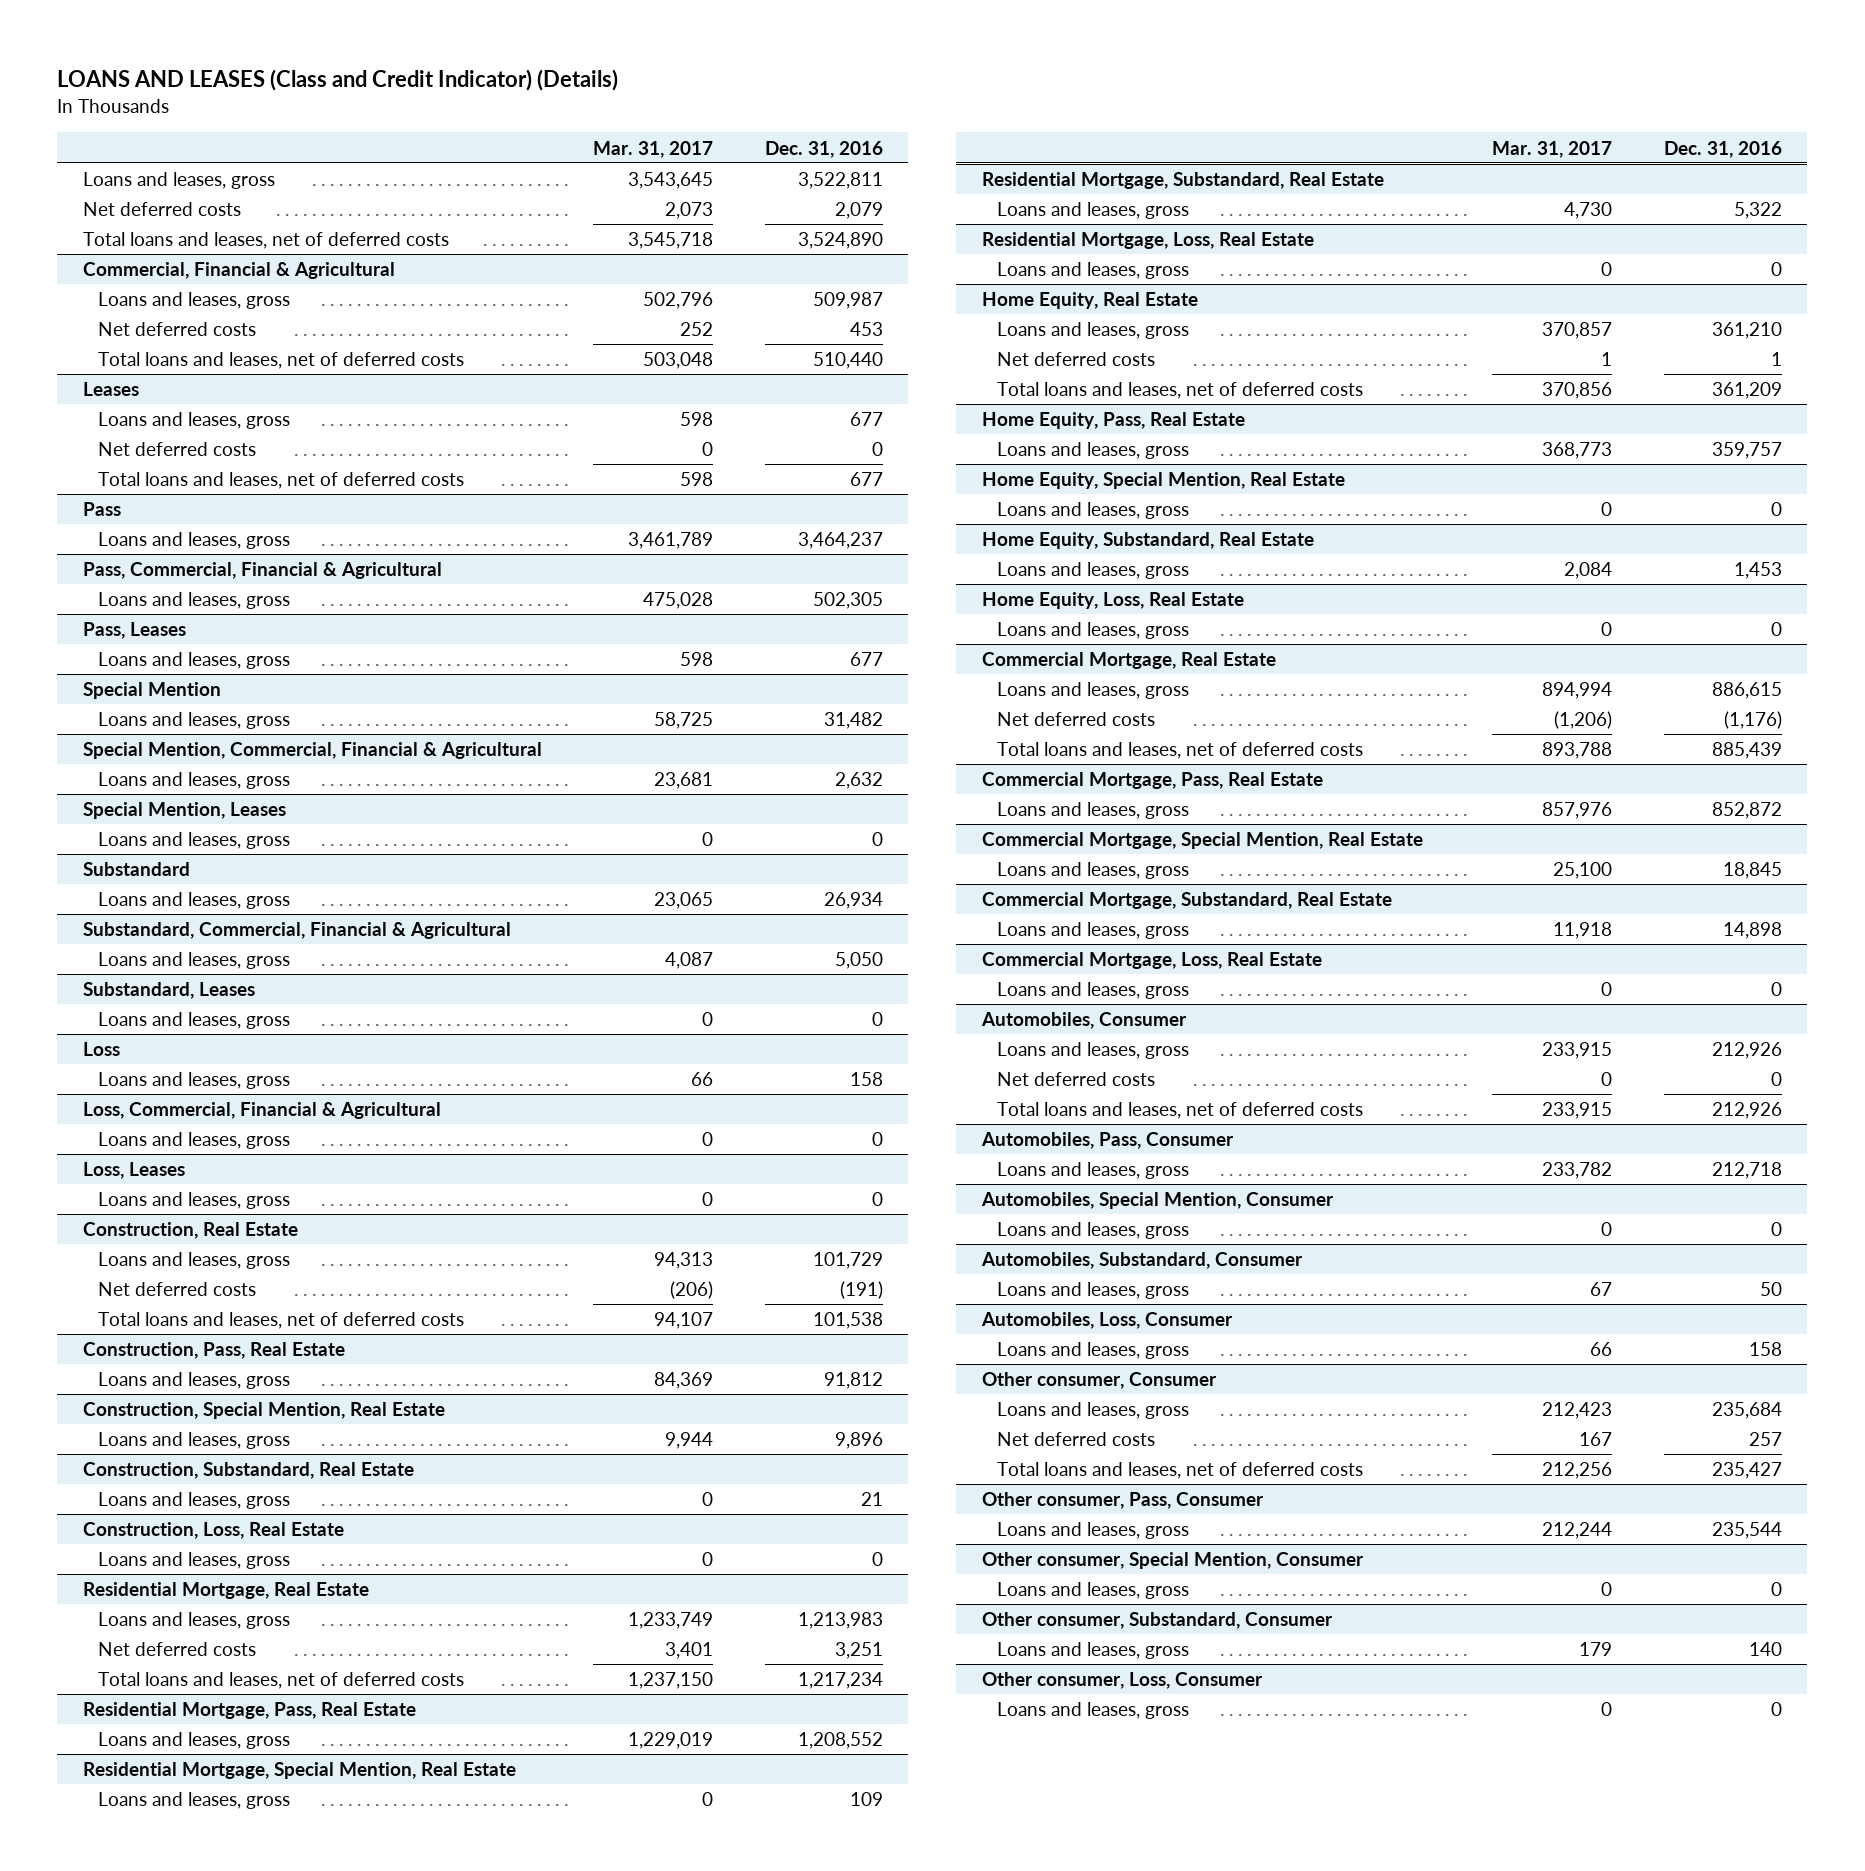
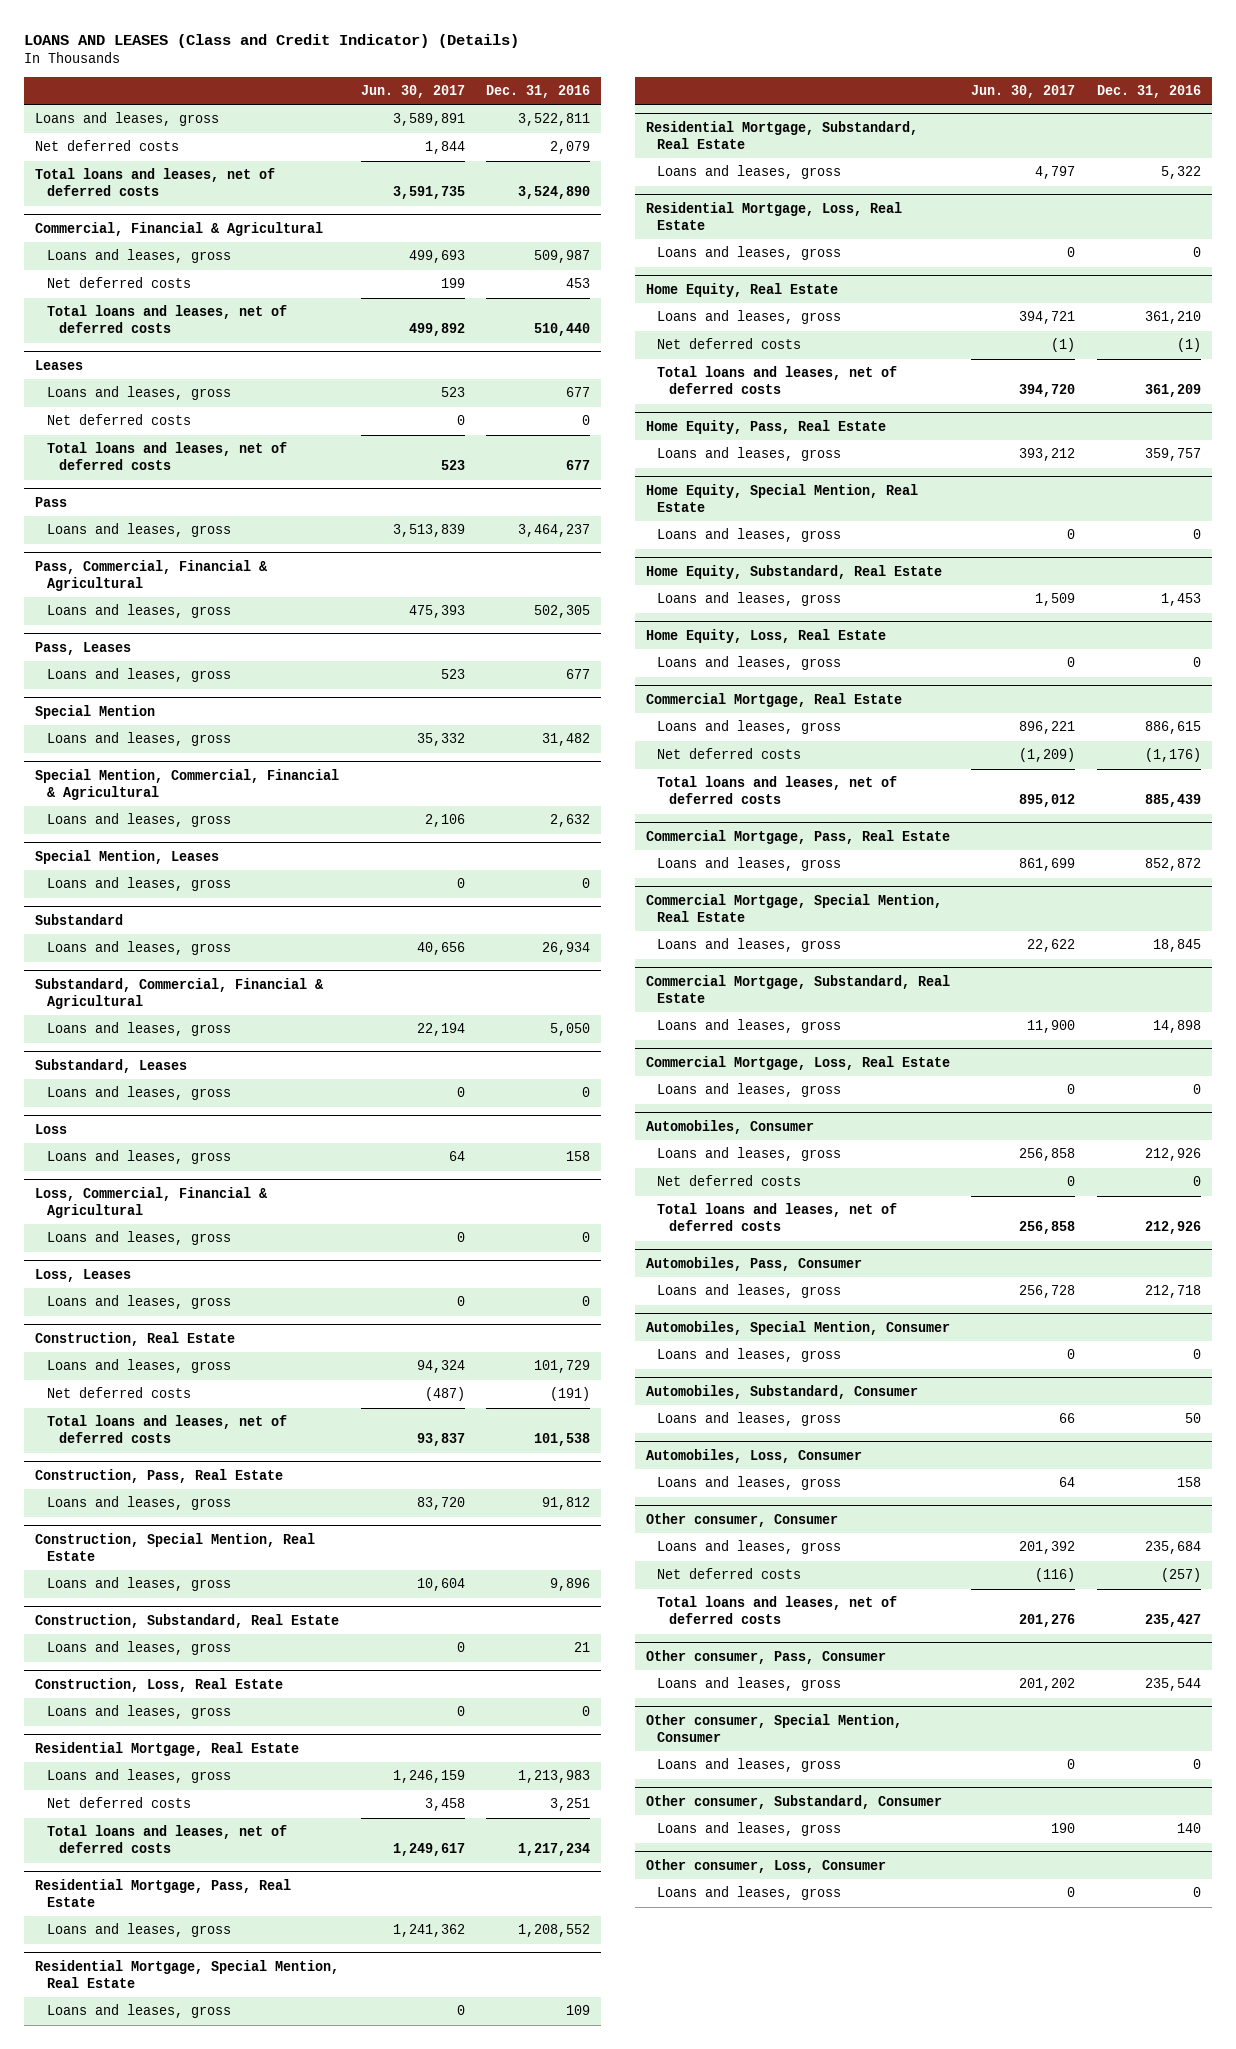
[593,140,714,158] Mar. 31, 2017 -> none
none -> [360,84,465,98] Jun. 30, 2017
[1770,352,1782,367] 1 -> [1176,338,1201,353] (1)
[1748,1432,1782,1447] 257 -> [1160,1568,1201,1583] (257)

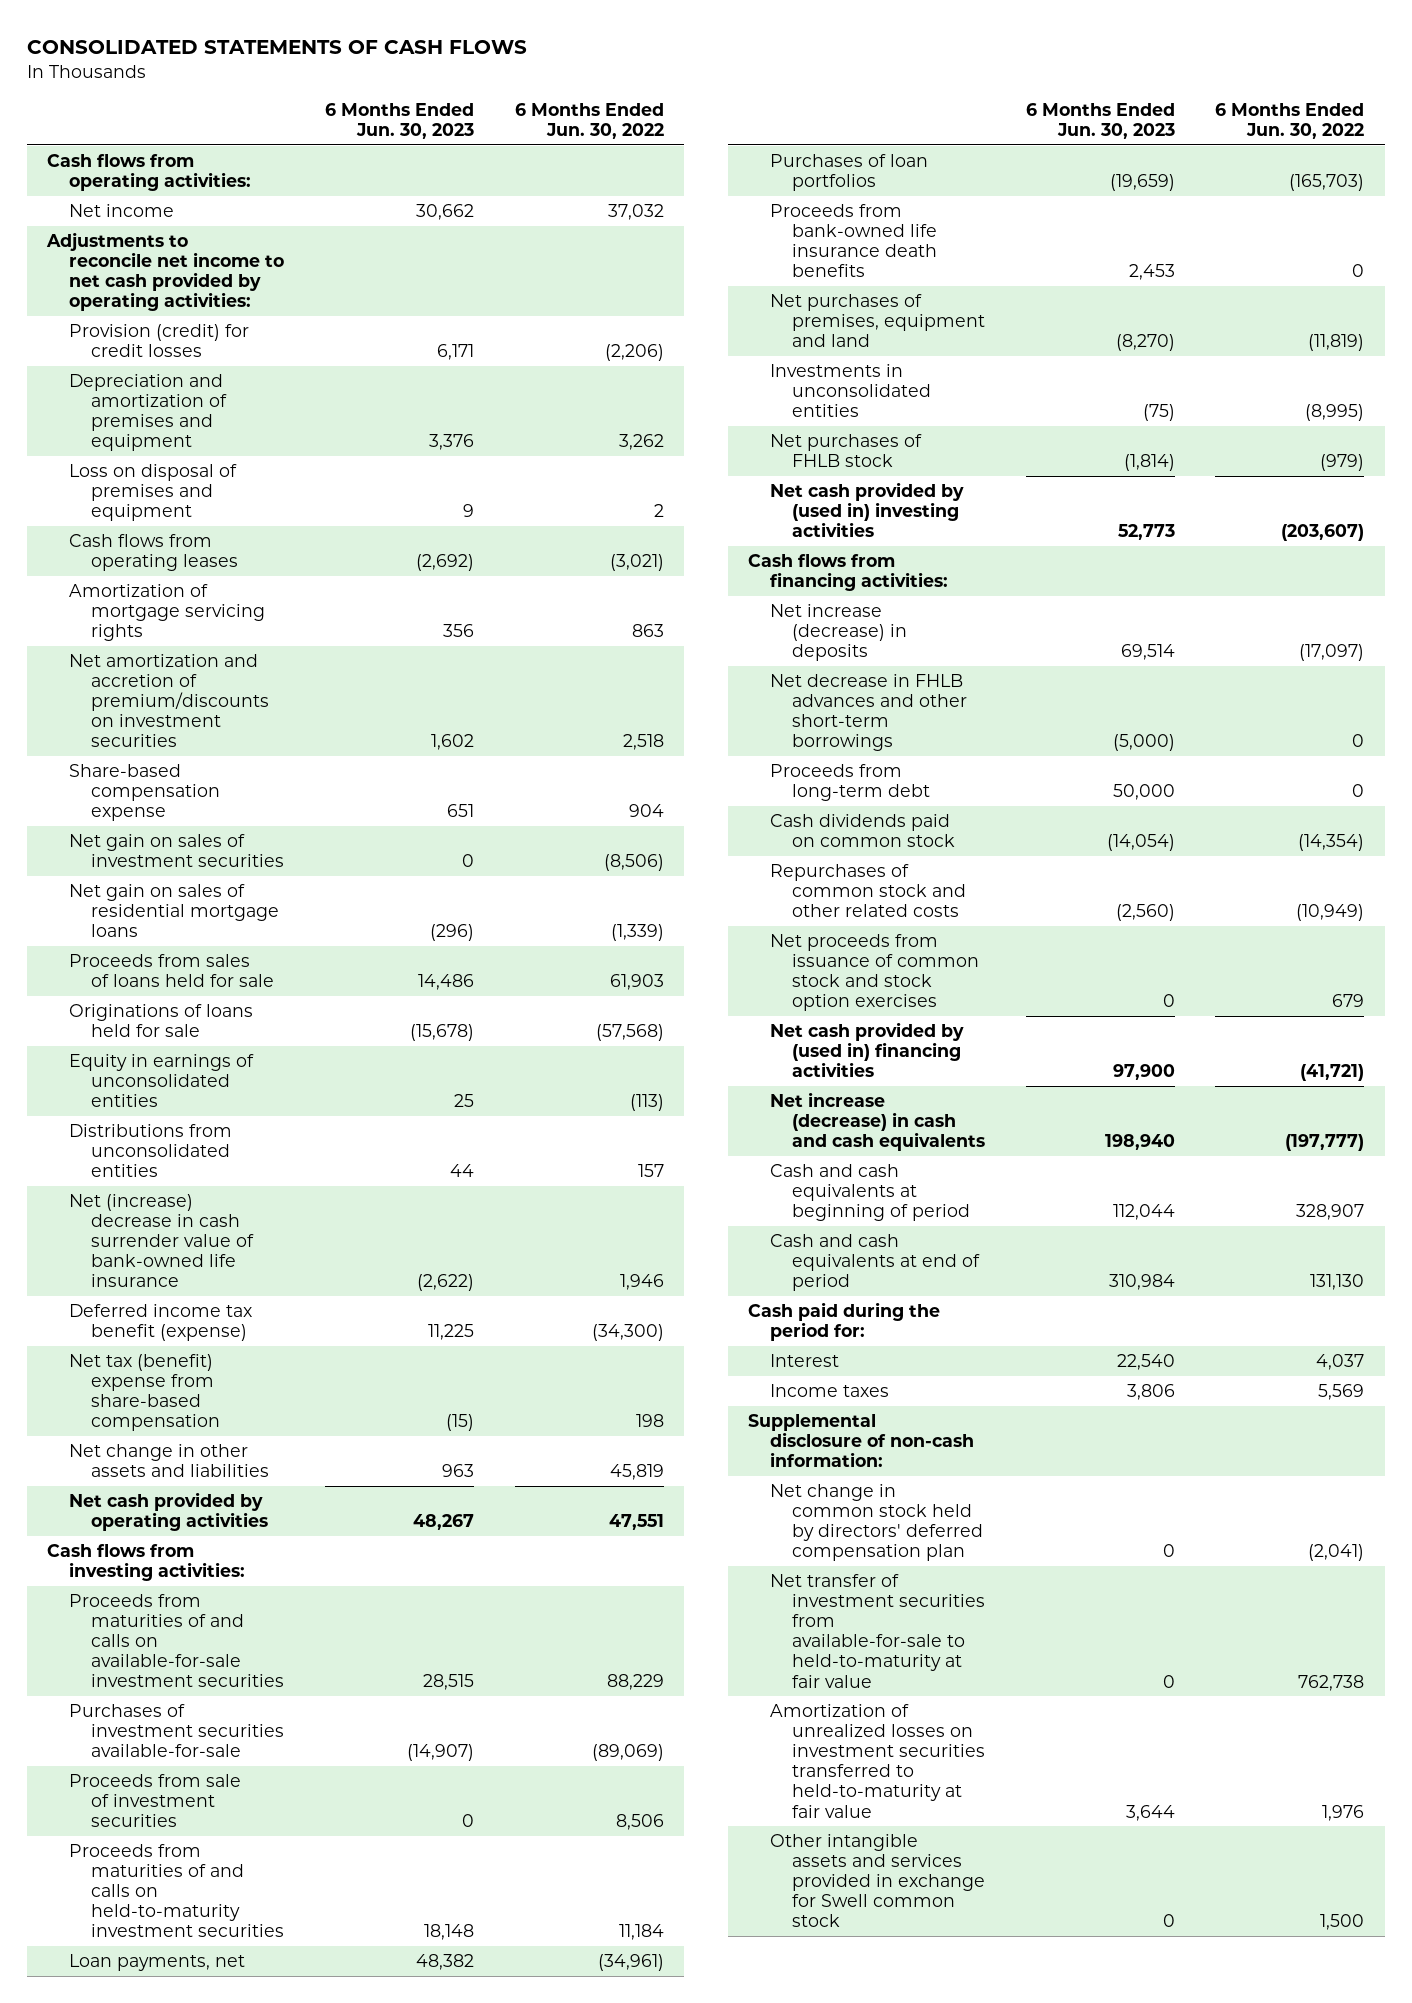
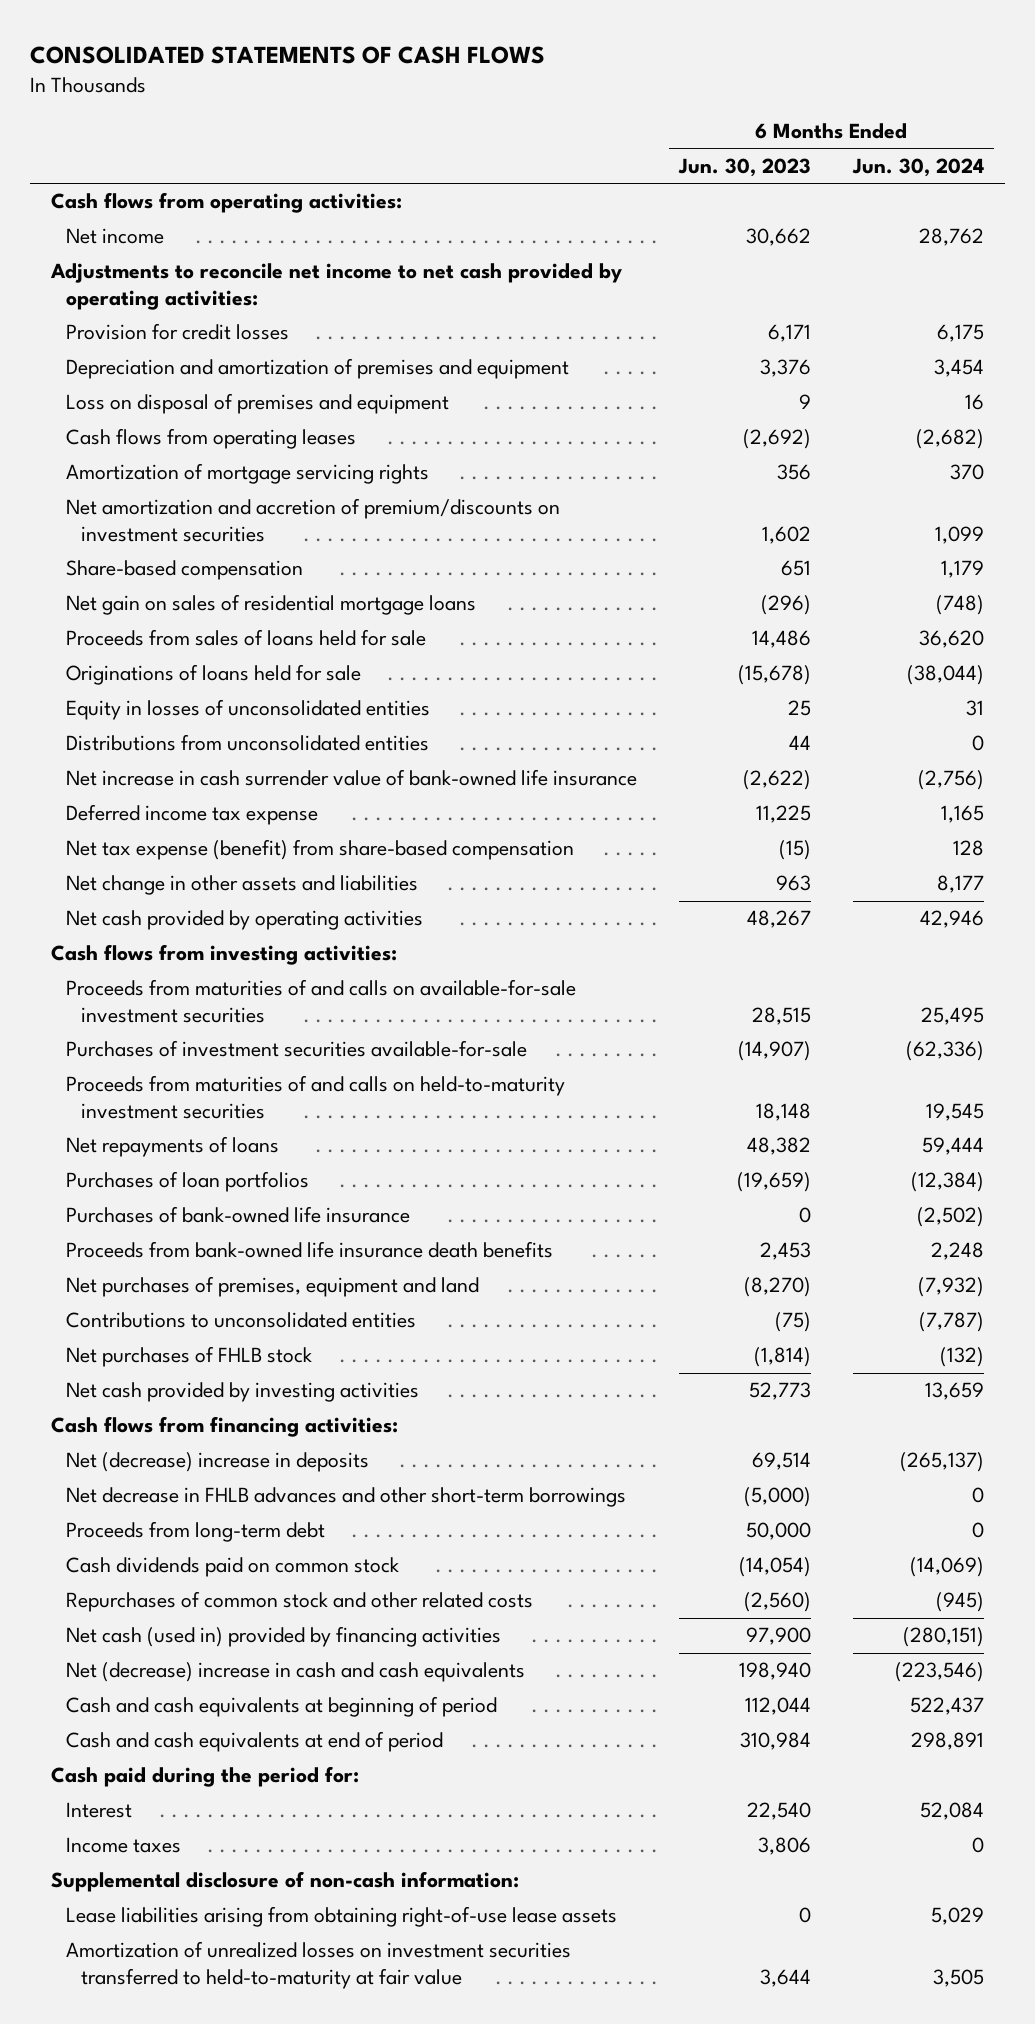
[514,102,664,140] 6 Months Ended Jun. 30, 2022 -> none
none -> [851,158,984,178] Jun. 30, 2024
[69,323,250,358] Provision (credit) for credit losses -> [66,323,290,341] Provision for credit losses
[69,833,285,868] Net gain on sales of investment securities -> none
[69,763,221,822] Share-based compensation expense -> [66,560,304,581] Share-based compensation
[69,1053,255,1108] Equity in earnings of unconsolidated entities -> [66,699,431,721] Equity in losses of unconsolidated entities
[69,1193,255,1288] Net (increase) decrease in cash surrender value of bank-owned life insurance -> [66,769,638,787] Net increase in cash surrender value of bank-owned life insurance
[69,1303,253,1342] Deferred income tax benefit (expense) -> [66,804,319,826] Deferred income tax expense
[69,1353,221,1432] Net tax (benefit) expense from share-based compensation -> [66,839,575,861] Net tax expense (benefit) from share-based compensation
[69,1773,242,1828] Proceeds from sale of investment securities -> none
[69,1953,246,1971] Loan payments, net -> [66,1136,280,1158] Net repayments of loans
none -> [66,1206,411,1224] Purchases of bank-owned life insurance
[769,363,931,418] Investments in unconsolidated entities -> none
none -> [66,1312,417,1329] Contributions to unconsolidated entities
[769,481,964,538] Net cash provided by (used in) investing activities -> [66,1382,420,1403] Net cash provided by investing activities
[769,603,907,662] Net increase (decrease) in deposits -> [66,1452,370,1473] Net (decrease) increase in deposits
[769,933,979,1012] Net proceeds from issuance of common stock and stock option exercises -> none
[769,1021,964,1078] Net cash provided by (used in) financing activities -> [66,1626,502,1648] Net cash (used in) provided by financing activities
[769,1091,985,1152] Net increase (decrease) in cash and cash equivalents -> [66,1662,526,1683] Net (decrease) increase in cash and cash equivalents
[769,1483,983,1562] Net change in common stock held by directors' deferred compensation plan -> none
[769,1573,985,1688] Net transfer of investment securities from available-for-sale to held-to-maturity at fair value -> none
none -> [66,1906,618,1928] Lease liabilities arising from obtaining right-of-use lease assets
[769,1833,985,1928] Other intangible assets and services provided in exchange for Swell common stock -> none

